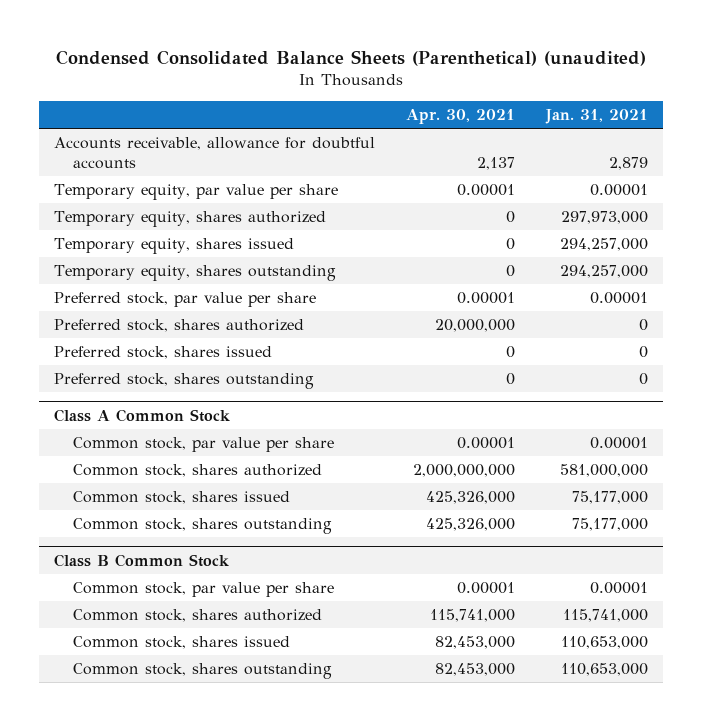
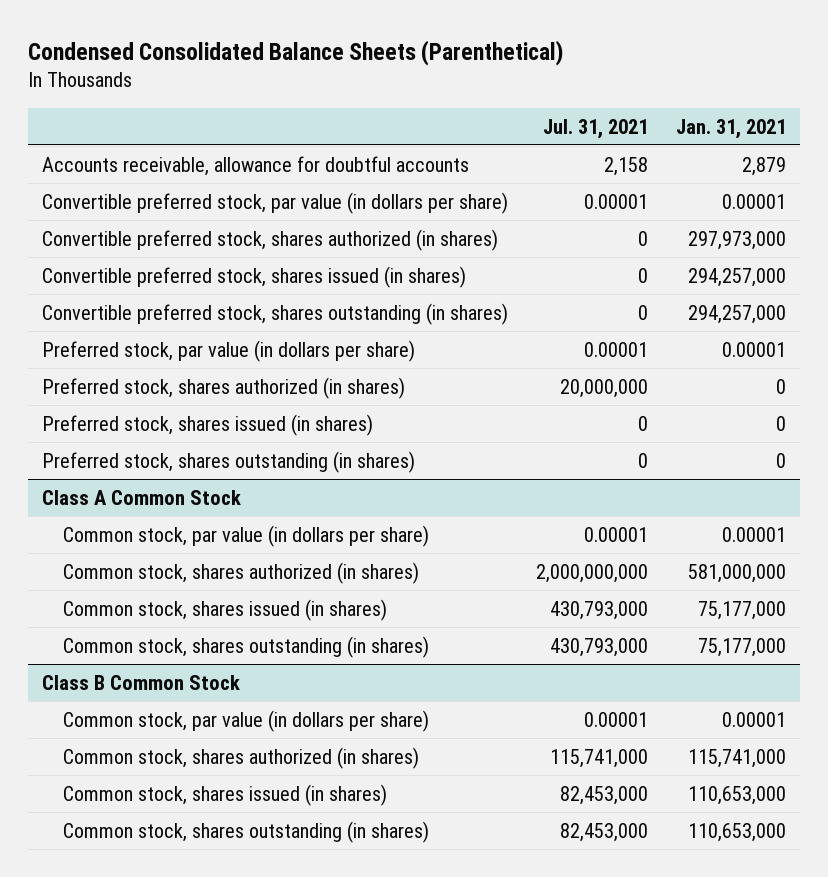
[56,49,647,66] Condensed Consolidated Balance Sheets (Parenthetical) (unaudited) -> [27,39,563,66] Condensed Consolidated Balance Sheets (Parenthetical)
[406,109,516,125] Apr. 30, 2021 -> none
none -> [542,118,648,139] Jul. 31, 2021
[54,184,339,201] Temporary equity, par value per share -> [41,191,508,214] Convertible preferred stock, par value (in dollars per share)
[54,211,327,228] Temporary equity, shares authorized -> [41,228,498,251] Convertible preferred stock, shares authorized (in shares)
[54,238,295,255] Temporary equity, shares issued -> [41,265,466,288] Convertible preferred stock, shares issued (in shares)
[54,265,337,282] Temporary equity, shares outstanding -> [41,302,508,325] Convertible preferred stock, shares outstanding (in shares)
[54,292,317,308] Preferred stock, par value per share -> [41,339,415,362] Preferred stock, par value (in dollars per share)
[54,319,305,333] Preferred stock, shares authorized -> [41,376,405,399] Preferred stock, shares authorized (in shares)
[54,346,273,360] Preferred stock, shares issued -> [41,413,373,436] Preferred stock, shares issued (in shares)
[54,373,315,390] Preferred stock, shares outstanding -> [41,450,415,473] Preferred stock, shares outstanding (in shares)
[72,437,334,453] Common stock, par value per share -> [63,524,430,547] Common stock, par value (in dollars per share)
[72,464,322,478] Common stock, shares authorized -> [63,561,420,584] Common stock, shares authorized (in shares)
[72,491,290,505] Common stock, shares issued -> [63,598,388,621] Common stock, shares issued (in shares)
[72,518,332,535] Common stock, shares outstanding -> [63,635,430,658] Common stock, shares outstanding (in shares)
[72,582,334,598] Common stock, par value per share -> [63,709,430,732] Common stock, par value (in dollars per share)
[72,609,322,623] Common stock, shares authorized -> [63,746,420,769] Common stock, shares authorized (in shares)
[72,636,290,650] Common stock, shares issued -> [63,783,388,806] Common stock, shares issued (in shares)
[72,663,332,680] Common stock, shares outstanding -> [63,820,430,843] Common stock, shares outstanding (in shares)

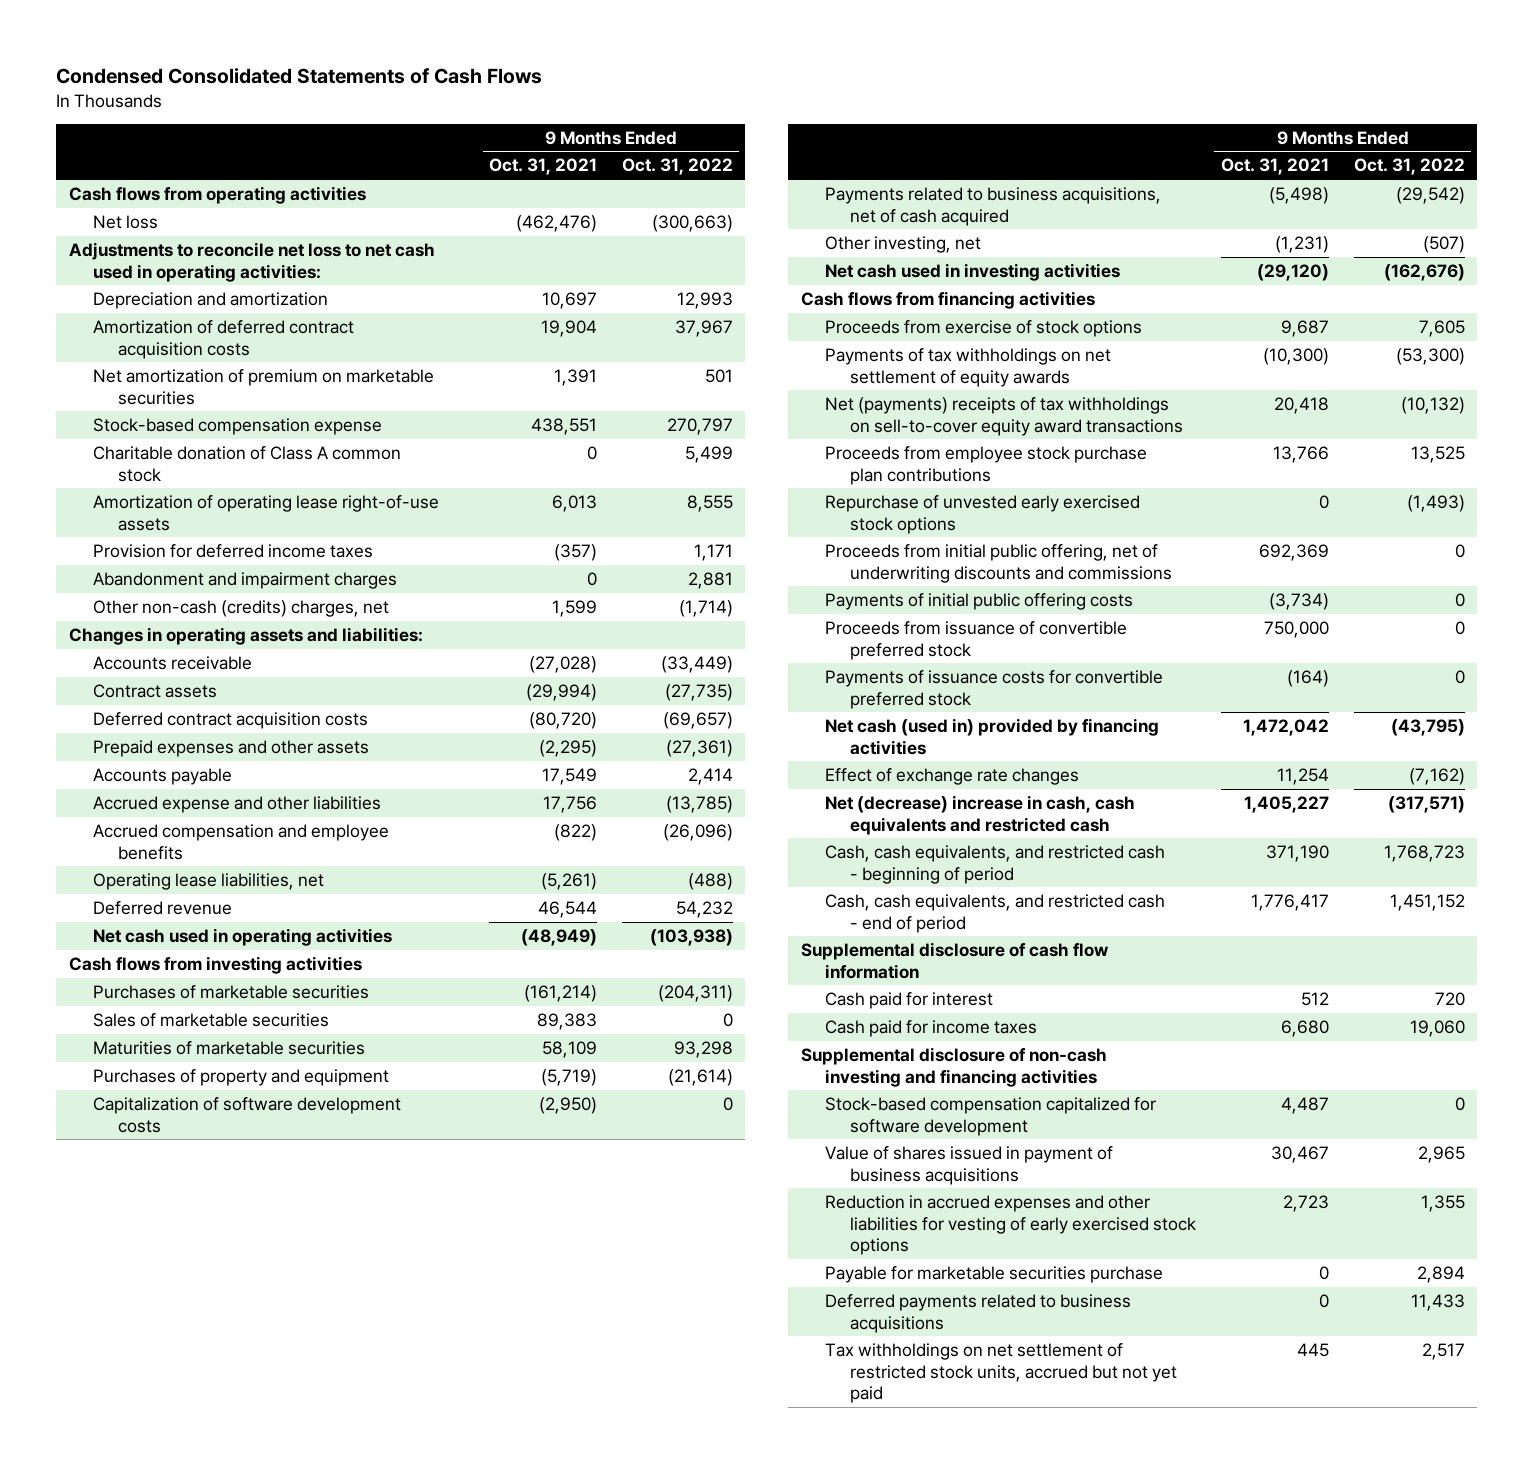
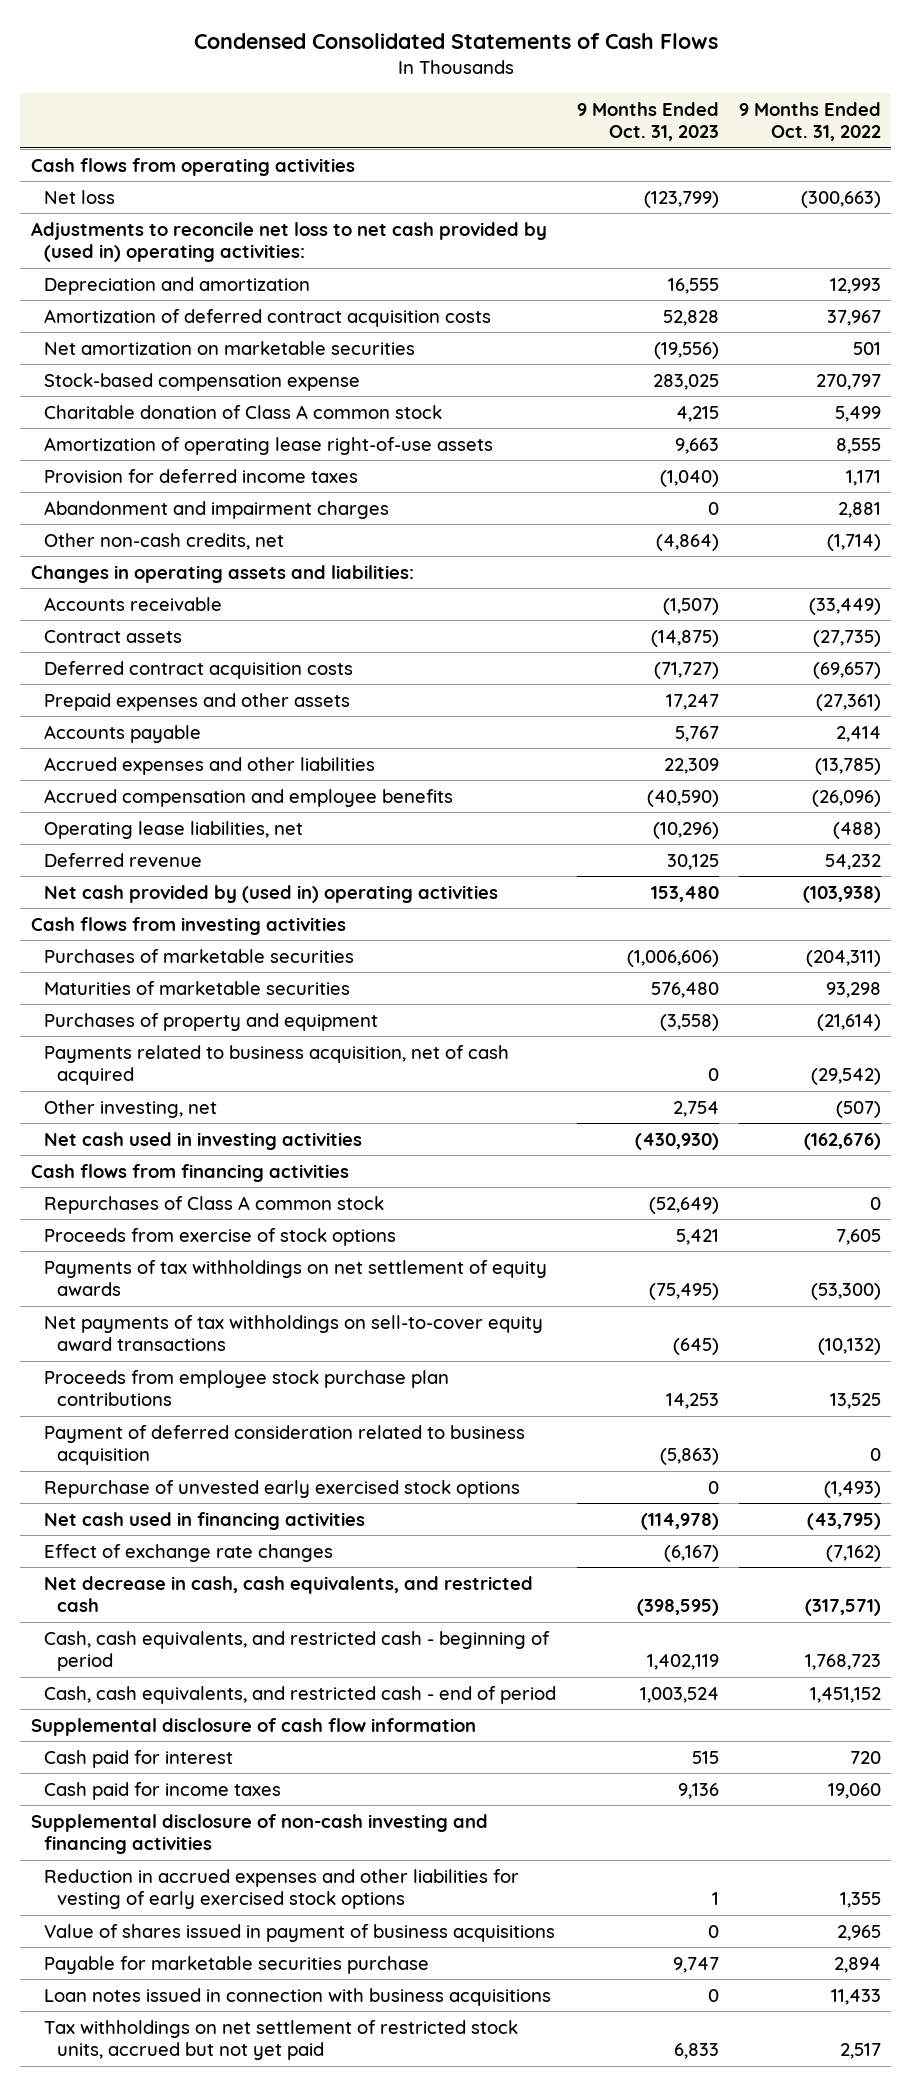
[488,158,597,176] Oct. 31, 2021 -> none
none -> [576,101,719,142] 9 Months Ended Oct. 31, 2023
[68,241,435,282] Adjustments to reconcile net loss to net cash used in operating activities: -> [30,221,547,262] Adjustments to reconcile net loss to net cash provided by (used in) operating activities:
[93,368,435,405] Net amortization of premium on marketable securities -> [43,340,415,355] Net amortization on marketable securities
[93,599,390,617] Other non-cash (credits) charges, net -> [43,532,284,550] Other non-cash credits, net
[93,795,382,813] Accrued expense and other liabilities -> [43,756,375,775] Accrued expenses and other liabilities
[93,927,393,946] Net cash used in operating activities -> [43,884,498,903] Net cash provided by (used in) operating activities
[93,1012,330,1027] Sales of marketable securities -> none
[93,1096,402,1133] Capitalization of software development costs -> none
[825,186,1162,226] Payments related to business acquisitions, net of cash acquired -> [43,1044,509,1085] Payments related to business acquisition, net of cash acquired
none -> [43,1195,384,1214] Repurchases of Class A common stock
[825,396,1183,436] Net (payments) receipts of tax withholdings on sell-to-cover equity award transactions -> [43,1314,543,1351] Net payments of tax withholdings on sell-to-cover equity award transactions
none -> [43,1424,525,1465] Payment of deferred consideration related to business acquisition
[825,543,1172,583] Proceeds from initial public offering, net of underwriting discounts and commissions -> none
[825,592,1134,610] Payments of initial public offering costs -> none
[825,620,1128,660] Proceeds from issuance of convertible preferred stock -> none
[825,669,1164,709] Payments of issuance costs for convertible preferred stock -> none
[825,717,1160,755] Net cash (used in) provided by financing activities -> [43,1511,365,1530] Net cash used in financing activities
[825,794,1136,835] Net (decrease) increase in cash, cash equivalents and restricted cash -> [43,1575,533,1612] Net decrease in cash, cash equivalents, and restricted cash
[825,1096,1157,1136] Stock-based compensation capitalized for software development -> none
[825,1145,1114,1185] Value of shares issued in payment of business acquisitions -> [43,1923,555,1942] Value of shares issued in payment of business acquisitions
[825,1293,1132,1333] Deferred payments related to business acquisitions -> [43,1987,551,2006] Loan notes issued in connection with business acquisitions

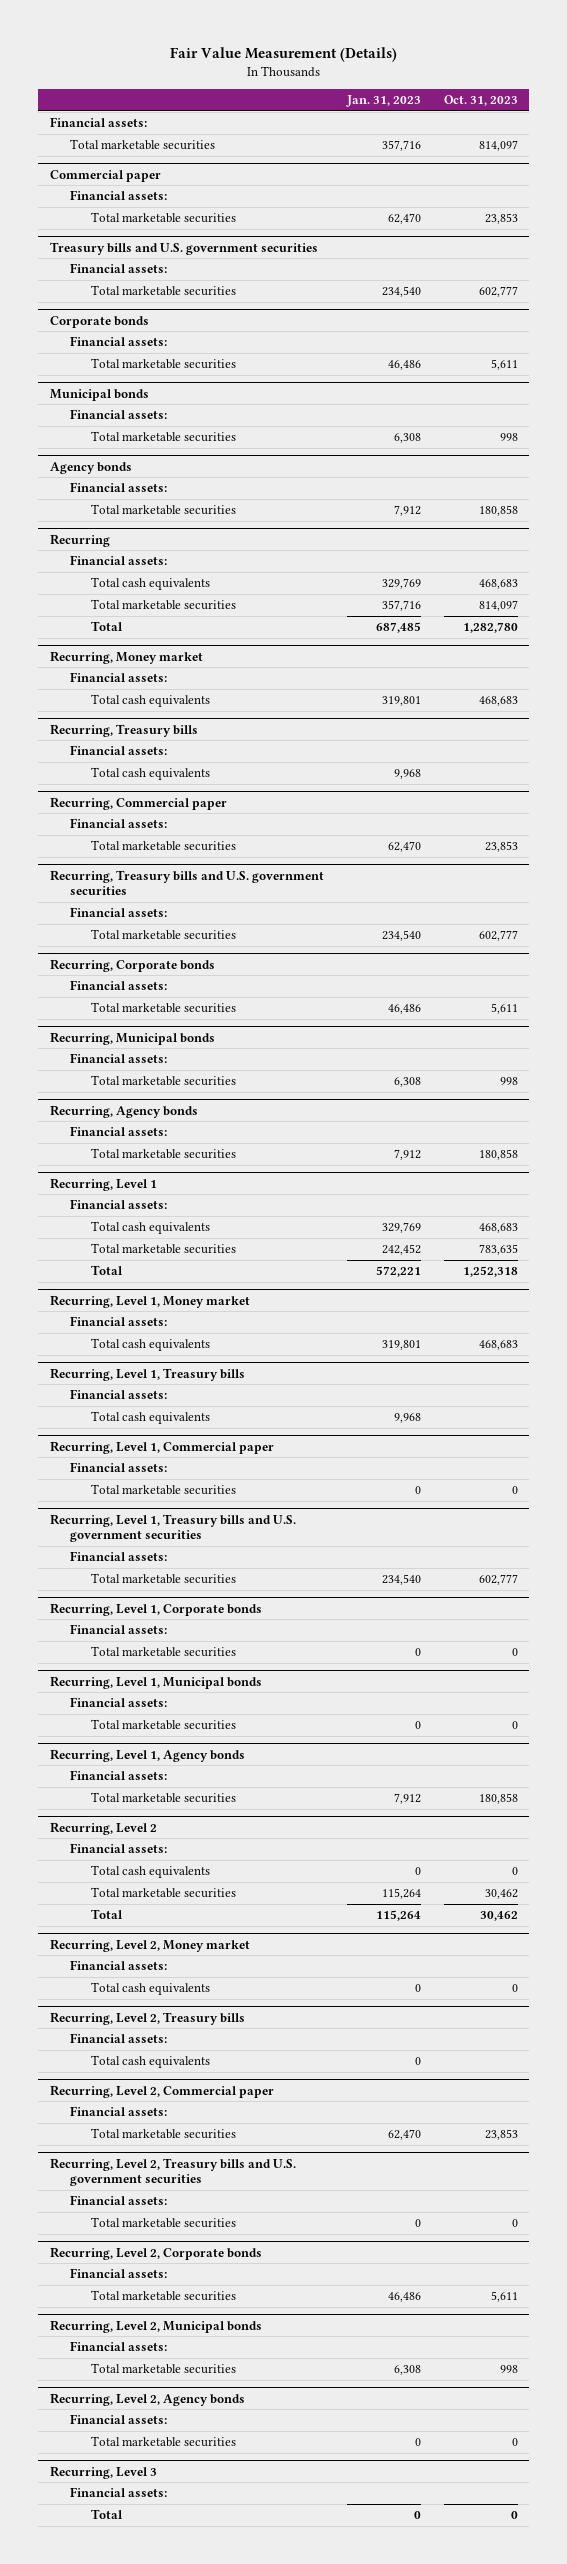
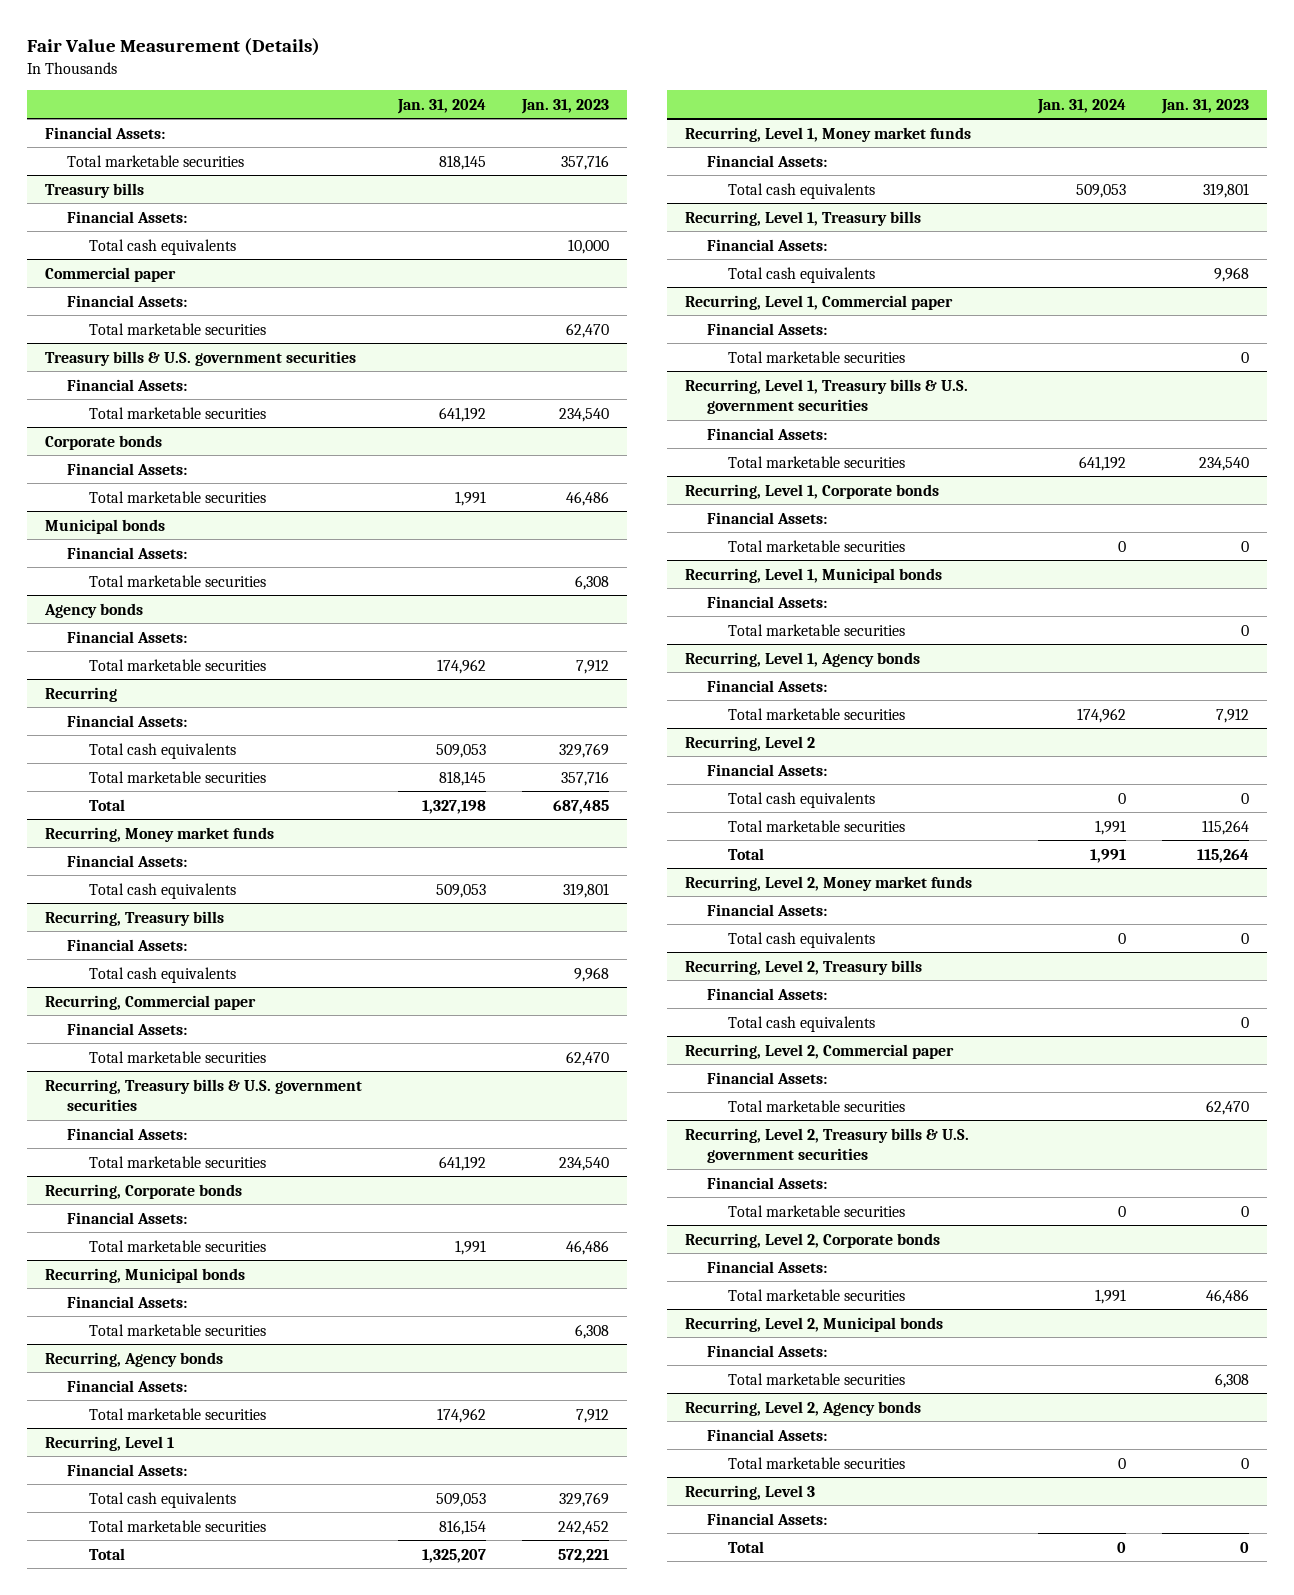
[443,95,518,107] Oct. 31, 2023 -> none
none -> [397,98,487,114] Jan. 31, 2024
[49,117,147,128] Financial assets: -> [45,126,166,139] Financial Assets:
none -> [45,182,145,198] Treasury bills
none -> [67,210,188,223] Financial Assets:
none -> [88,238,236,255] Total cash equivalents
[70,190,168,201] Financial assets: -> [67,294,188,307] Financial Assets:
[49,241,318,255] Treasury bills and U.S. government securities -> [45,350,357,366] Treasury bills & U.S. government securities
[70,263,168,274] Financial assets: -> [67,378,188,391] Financial Assets:
[70,336,168,347] Financial assets: -> [67,462,188,475] Financial Assets:
[70,409,168,420] Financial assets: -> [67,546,188,559] Financial Assets:
[70,482,168,493] Financial assets: -> [67,630,188,643] Financial Assets:
[70,555,168,566] Financial assets: -> [67,714,188,727] Financial Assets:
[49,650,203,664] Recurring, Money market -> [45,826,275,842] Recurring, Money market funds
[70,672,168,683] Financial assets: -> [67,854,188,867] Financial Assets:
[70,745,168,756] Financial assets: -> [67,938,188,951] Financial Assets:
[70,818,168,829] Financial assets: -> [67,1022,188,1035] Financial Assets:
[49,869,324,896] Recurring, Treasury bills and U.S. government securities -> [45,1078,363,1112] Recurring, Treasury bills & U.S. government securities
[70,907,168,918] Financial assets: -> [67,1127,188,1140] Financial Assets:
[70,980,168,991] Financial assets: -> [67,1211,188,1224] Financial Assets:
[70,1053,168,1064] Financial assets: -> [67,1295,188,1308] Financial Assets:
[70,1126,168,1137] Financial assets: -> [67,1379,188,1392] Financial Assets:
[70,1199,168,1210] Financial assets: -> [67,1463,188,1476] Financial Assets:
[49,1294,250,1308] Recurring, Level 1, Money market -> [684,126,971,142] Recurring, Level 1, Money market funds
[70,1316,168,1327] Financial assets: -> [706,154,827,167] Financial Assets:
[70,1389,168,1400] Financial assets: -> [706,238,827,251] Financial Assets:
[70,1462,168,1473] Financial assets: -> [706,322,827,335] Financial Assets:
[49,1513,296,1543] Recurring, Level 1, Treasury bills and U.S. government securities -> [684,378,968,415] Recurring, Level 1, Treasury bills & U.S. government securities
[70,1551,168,1562] Financial assets: -> [706,427,827,440] Financial Assets:
[70,1624,168,1635] Financial assets: -> [706,511,827,524] Financial Assets:
[70,1697,168,1708] Financial assets: -> [706,595,827,608] Financial Assets:
[70,1770,168,1781] Financial assets: -> [706,679,827,692] Financial Assets:
[70,1843,168,1854] Financial assets: -> [706,763,827,776] Financial Assets:
[49,1938,250,1952] Recurring, Level 2, Money market -> [684,875,972,891] Recurring, Level 2, Money market funds
[70,1960,168,1971] Financial assets: -> [706,903,827,916] Financial Assets:
[70,2033,168,2044] Financial assets: -> [706,987,827,1000] Financial Assets:
[70,2106,168,2117] Financial assets: -> [706,1071,827,1084] Financial Assets:
[49,2157,296,2187] Recurring, Level 2, Treasury bills and U.S. government securities -> [684,1127,969,1164] Recurring, Level 2, Treasury bills & U.S. government securities
[70,2195,168,2206] Financial assets: -> [706,1176,827,1189] Financial Assets:
[70,2268,168,2279] Financial assets: -> [706,1260,827,1273] Financial Assets:
[70,2341,168,2352] Financial assets: -> [706,1344,827,1357] Financial Assets:
[70,2414,168,2425] Financial assets: -> [706,1428,827,1441] Financial Assets:
[70,2487,168,2498] Financial assets: -> [706,1512,827,1525] Financial Assets:

